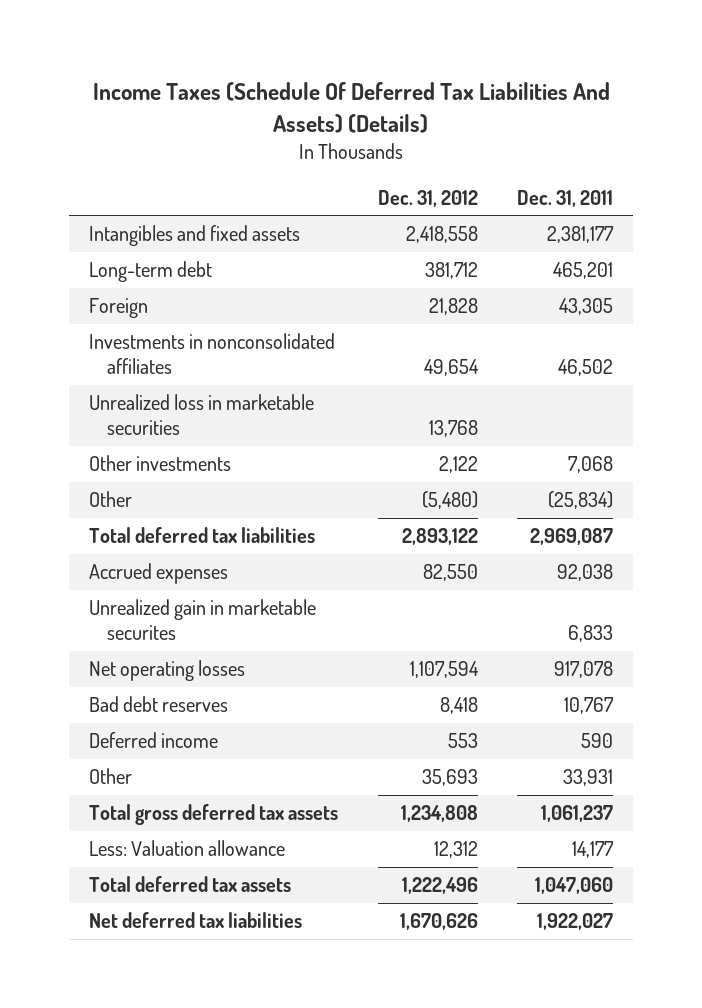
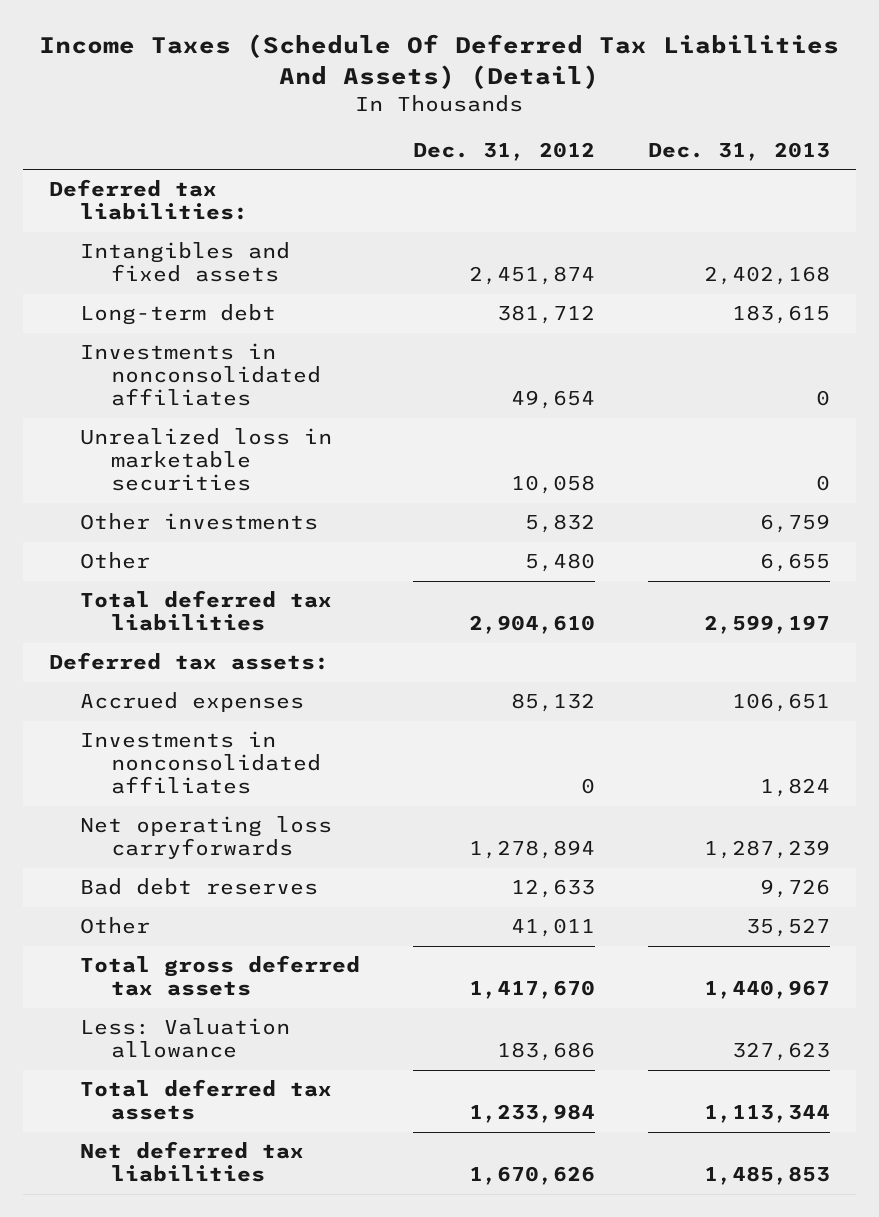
[93,82,611,133] Income Taxes (Schedule Of Deferred Tax Liabilities And Assets) (Details) -> [39,34,840,90] Income Taxes (Schedule Of Deferred Tax Liabilities And Assets) (Detail)
[517,189,614,207] Dec. 31, 2011 -> none
none -> [647,141,830,161] Dec. 31, 2013
none -> [49,179,249,221] Deferred tax liabilities:
[405,226,478,244] 2,418,558 -> [468,266,595,286] 2,451,874
[88,298,148,319] Foreign -> none
[88,599,316,640] Unrealized gain in marketable securites -> none
[88,732,218,749] Deferred income -> none
[428,419,478,437] 13,768 -> [510,475,595,495] 10,058
[438,456,478,474] 2,122 -> [524,514,595,534] 5,832
[421,491,478,510] (5,480) -> [524,553,595,573] 5,480
[401,528,478,546] 2,893,122 -> [468,615,595,635] 2,904,610
none -> [49,652,330,671] Deferred tax assets:
[422,564,478,582] 82,550 -> [510,693,595,713] 85,132
none -> [80,731,322,795] Investments in nonconsolidated affiliates
[88,660,245,682] Net operating losses -> [80,816,333,860] Net operating loss carryforwards
[409,661,479,679] 1,107,594 -> [468,840,595,860] 1,278,894
[439,697,478,715] 8,418 -> [510,879,595,899] 12,633
[421,769,478,787] 35,693 -> [510,918,595,938] 41,011
[400,805,478,823] 1,234,808 -> [468,980,595,1000] 1,417,670
[433,841,478,859] 12,312 -> [496,1042,595,1062] 183,686
[401,877,478,895] 1,222,496 -> [468,1104,595,1124] 1,233,984

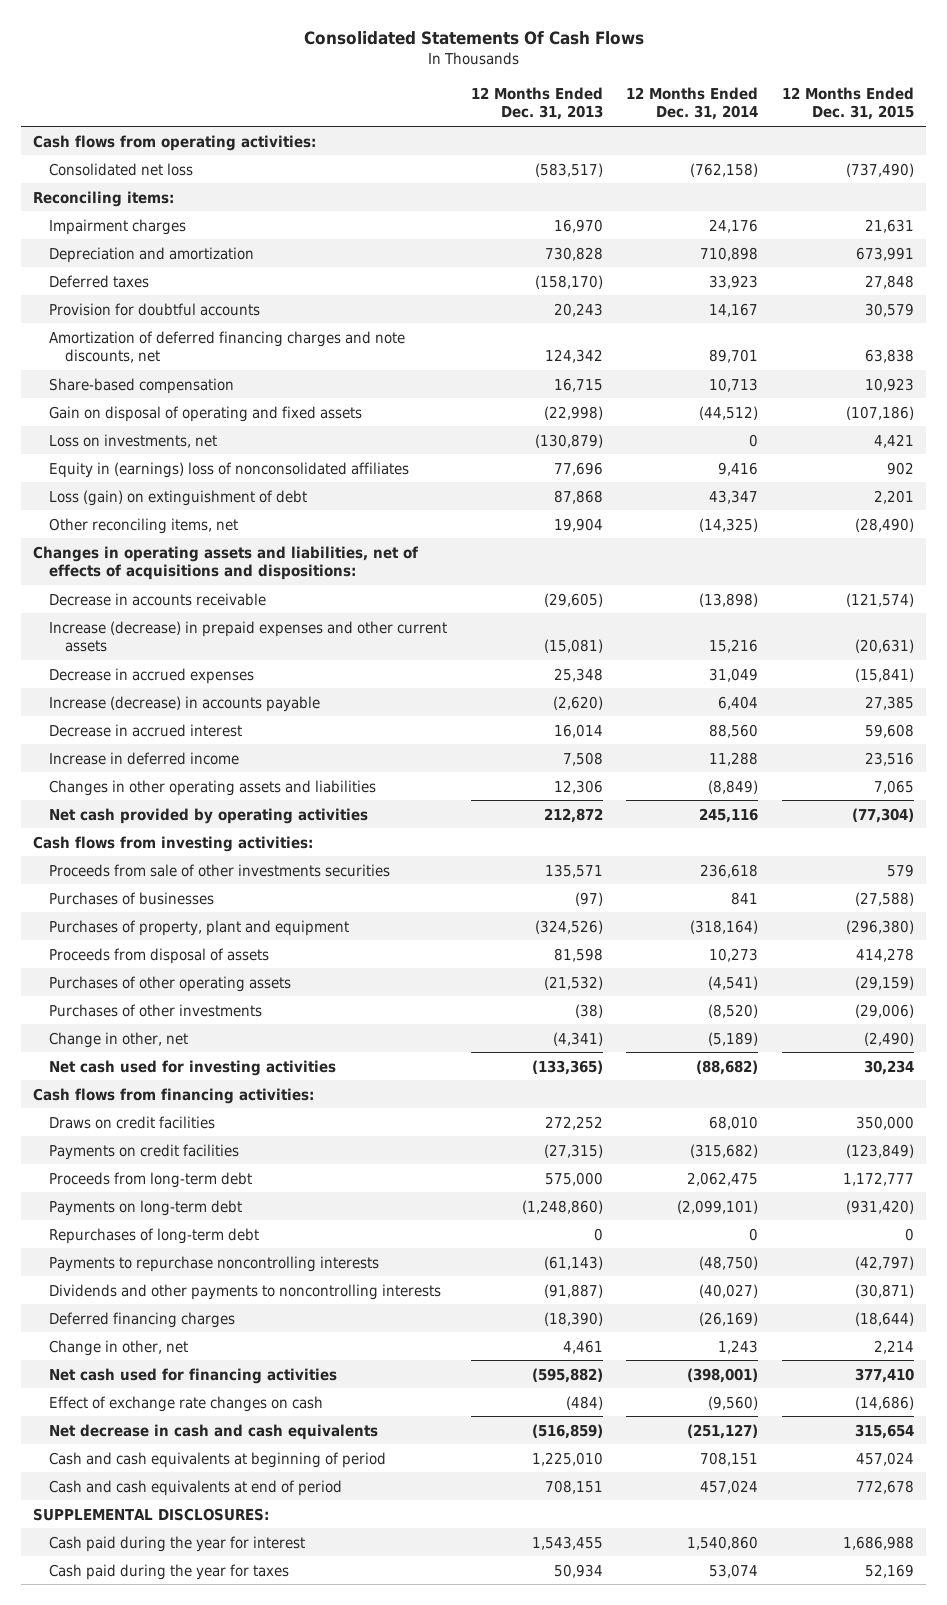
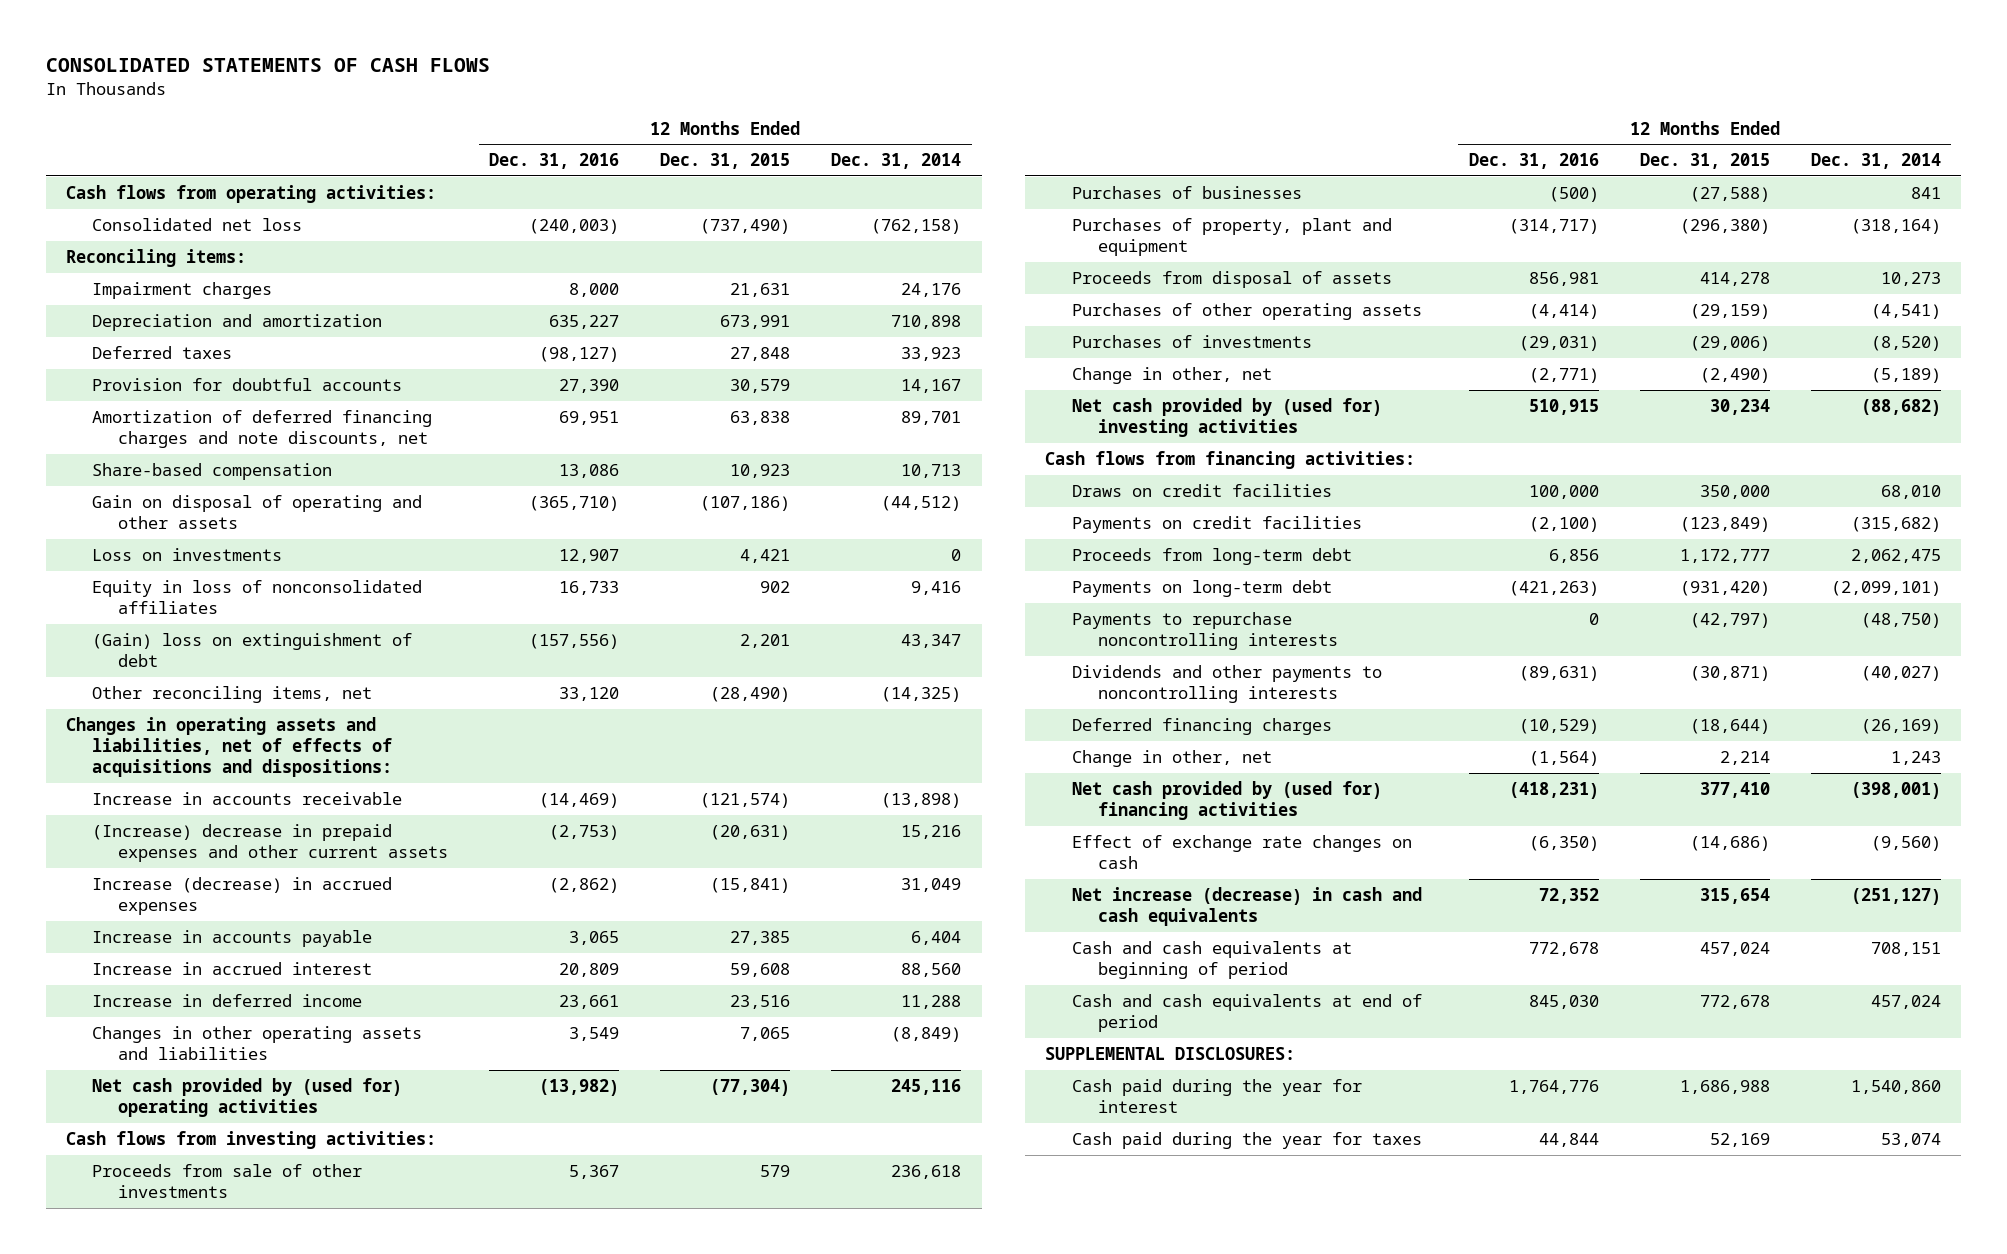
[303,31,644,46] Consolidated Statements Of Cash Flows -> [45,58,490,73] CONSOLIDATED STATEMENTS OF CASH FLOWS
[470,86,603,121] 12 Months Ended Dec. 31, 2013 -> none
none -> [489,153,620,170] Dec. 31, 2016
[48,405,362,422] Gain on disposal of operating and fixed assets -> [92,494,423,530] Gain on disposal of operating and other assets
[48,433,217,448] Loss on investments, net -> [92,547,283,561] Loss on investments
[48,461,409,478] Equity in (earnings) loss of nonconsolidated affiliates -> [92,579,423,615] Equity in loss of nonconsolidated affiliates
[48,489,307,506] Loss (gain) on extinguishment of debt -> [92,632,413,668] (Gain) loss on extinguishment of debt
[48,592,266,606] Decrease in accounts receivable -> [92,791,403,805] Increase in accounts receivable
[48,620,447,653] Increase (decrease) in prepaid expenses and other current assets -> [92,823,449,863] (Increase) decrease in prepaid expenses and other current assets
[48,667,254,684] Decrease in accrued expenses -> [92,876,393,916] Increase (decrease) in accrued expenses
[48,695,320,712] Increase (decrease) in accounts payable -> [92,929,373,947] Increase in accounts payable
[48,723,242,737] Decrease in accrued interest -> [92,961,373,975] Increase in accrued interest
[48,807,368,824] Net cash provided by operating activities -> [92,1077,403,1118] Net cash provided by (used for) operating activities
[48,863,390,877] Proceeds from sale of other investments securities -> [92,1163,363,1199] Proceeds from sale of other investments
[48,1003,262,1017] Purchases of other investments -> [1071,334,1312,348] Purchases of investments
[48,1059,336,1076] Net cash used for investing activities -> [1071,397,1382,438] Net cash provided by (used for) investing activities
[48,1227,259,1244] Repurchases of long-term debt -> none
[48,1367,337,1384] Net cash used for financing activities -> [1071,780,1382,821] Net cash provided by (used for) financing activities
[48,1423,378,1440] Net decrease in cash and cash equivalents -> [1071,886,1422,927] Net increase (decrease) in cash and cash equivalents

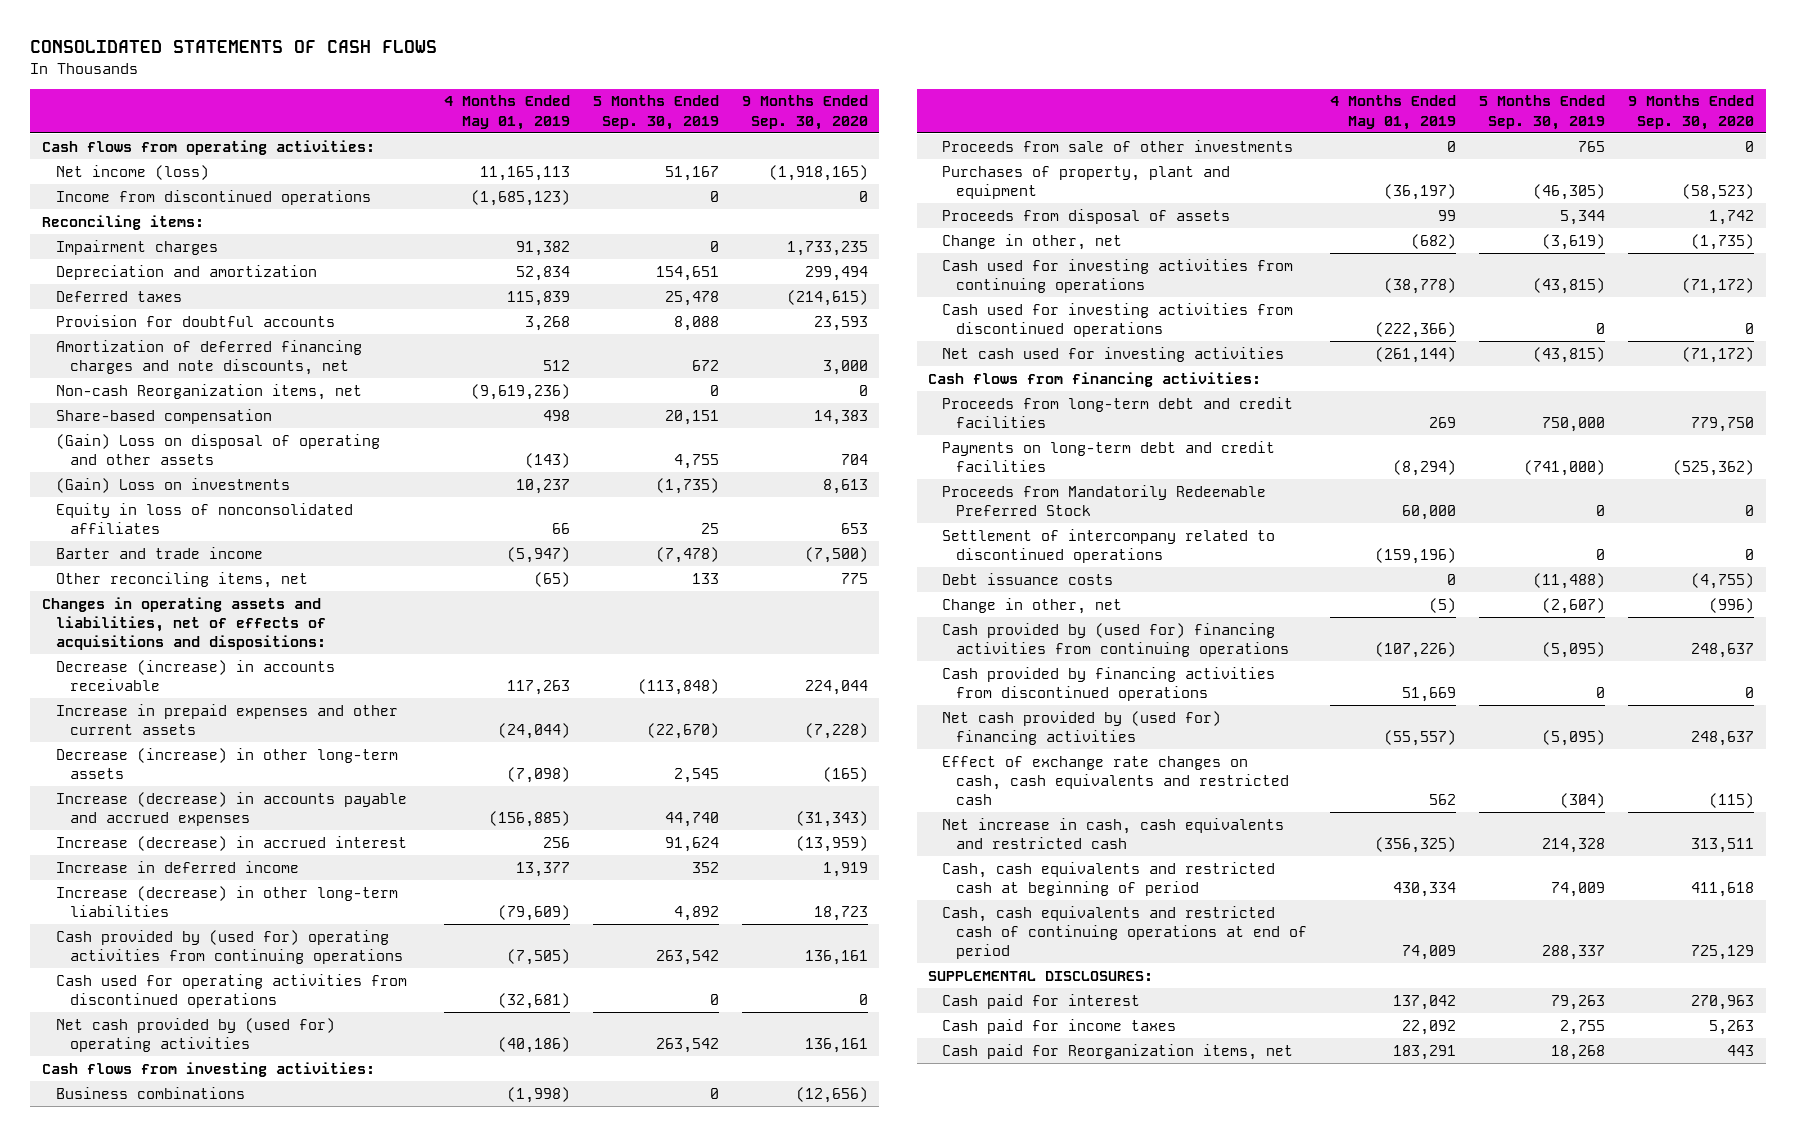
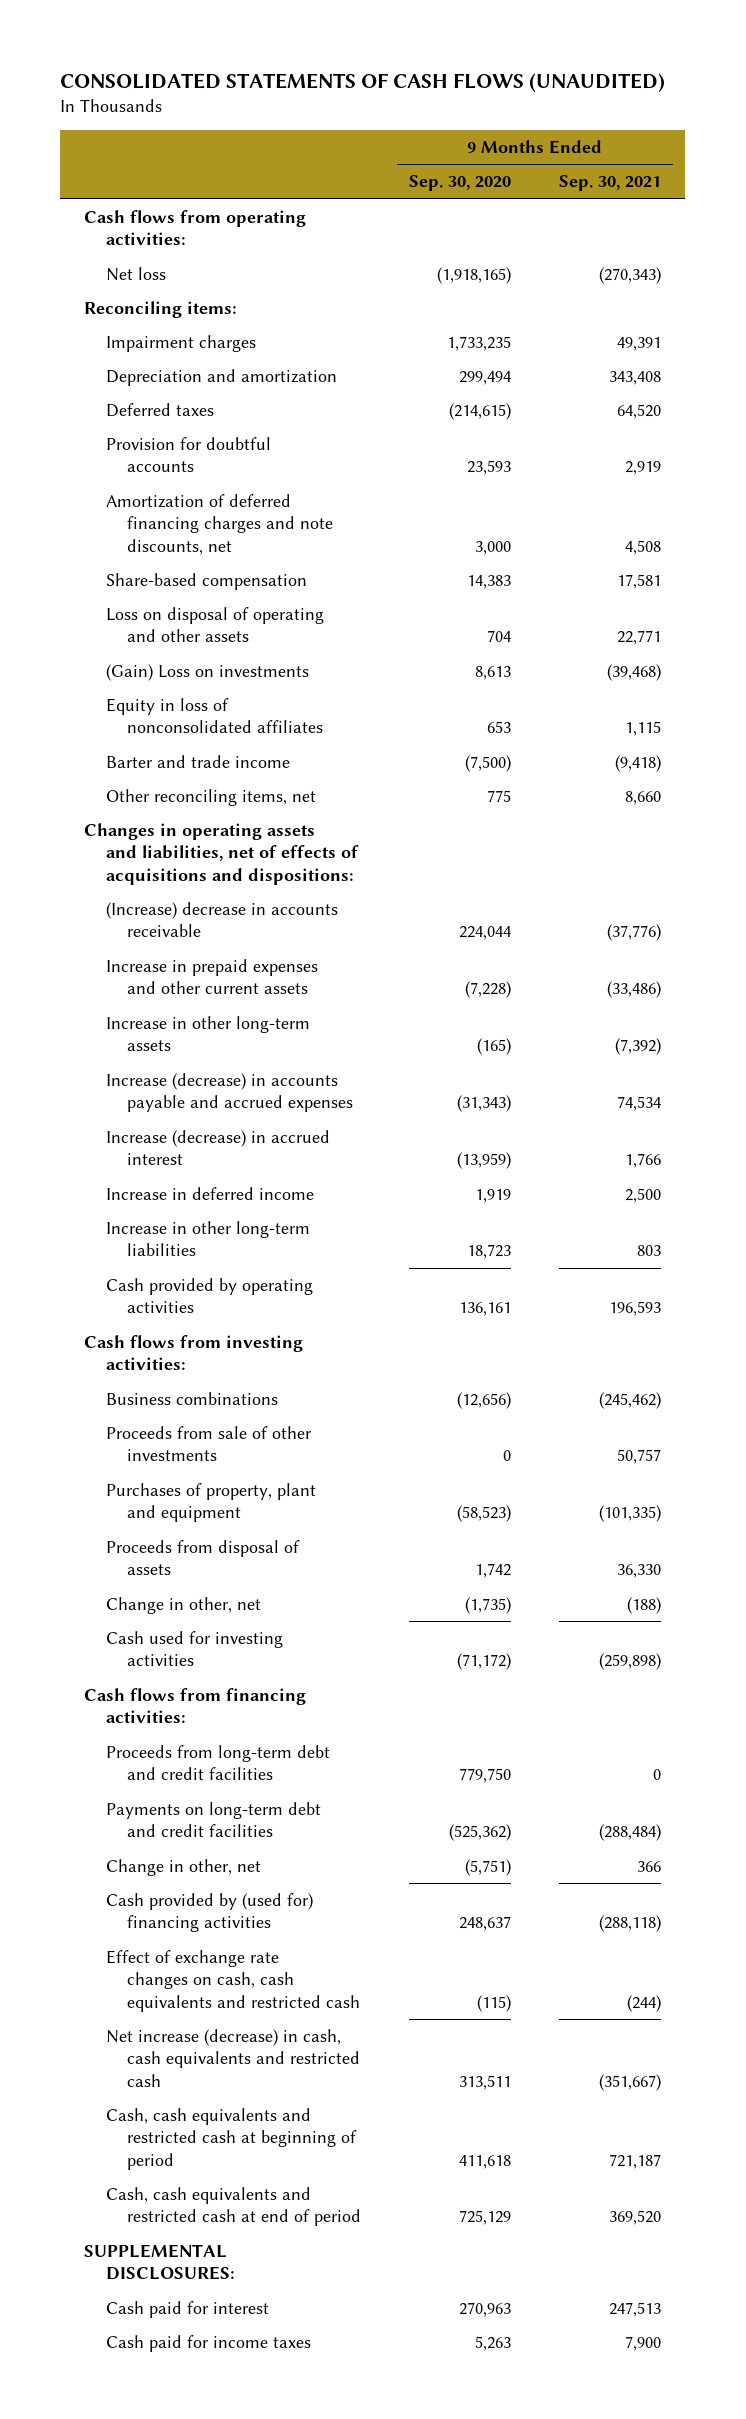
[30,40,438,54] CONSOLIDATED STATEMENTS OF CASH FLOWS -> [60,72,666,93] CONSOLIDATED STATEMENTS OF CASH FLOWS (UNAUDITED)
[443,95,570,130] 4 Months Ended May 01, 2019 -> none
[592,95,719,130] 5 Months Ended Sep. 30, 2019 -> none
none -> [559,175,662,192] Sep. 30, 2021
[55,189,371,205] Income from discontinued operations -> none
[55,164,209,180] Net income (loss) -> [105,267,166,282] Net loss
[55,383,362,400] Non-cash Reorganization items, net -> none
[55,433,380,465] (Gain) Loss on disposal of operating and other assets -> [105,607,324,643] Loss on disposal of operating and other assets
[55,659,335,691] Decrease (increase) in accounts receivable -> [105,902,338,938] (Increase) decrease in accounts receivable
[55,747,398,779] Decrease (increase) in other long-term assets -> [105,1016,310,1052] Increase in other long-term assets
[55,929,403,964] Cash provided by (used for) operating activities from continuing operations -> none
[55,973,407,1008] Cash used for operating activities from discontinued operations -> none
[55,885,398,917] Increase (decrease) in other long-term liabilities -> [105,1221,310,1257] Increase in other long-term liabilities
[55,1017,335,1052] Net cash provided by (used for) operating activities -> [105,1278,313,1314] Cash provided by operating activities
[942,258,1294,293] Cash used for investing activities from continuing operations -> none
[942,302,1294,337] Cash used for investing activities from discontinued operations -> none
[942,346,1285,362] Net cash used for investing activities -> [105,1631,283,1667] Cash used for investing activities
[942,484,1267,516] Proceeds from Mandatorily Redeemable Preferred Stock -> none
[942,528,1276,563] Settlement of intercompany related to discontinued operations -> none
[942,572,1114,585] Debt issuance costs -> none
[942,622,1290,657] Cash provided by (used for) financing activities from continuing operations -> none
[942,666,1276,701] Cash provided by financing activities from discontinued operations -> none
[1709,597,1755,613] (996) -> [465,1859,512,1877] (5,751)
[942,710,1222,745] Net cash provided by (used for) financing activities -> [105,1893,313,1933] Cash provided by (used for) financing activities
[942,817,1285,849] Net increase in cash, cash equivalents and restricted cash -> [105,2029,361,2087] Net increase (decrease) in cash, cash equivalents and restricted cash
[942,905,1308,960] Cash, cash equivalents and restricted cash of continuing operations at end of period -> [105,2187,362,2227] Cash, cash equivalents and restricted cash at end of period
[942,1043,1294,1060] Cash paid for Reorganization items, net -> none

